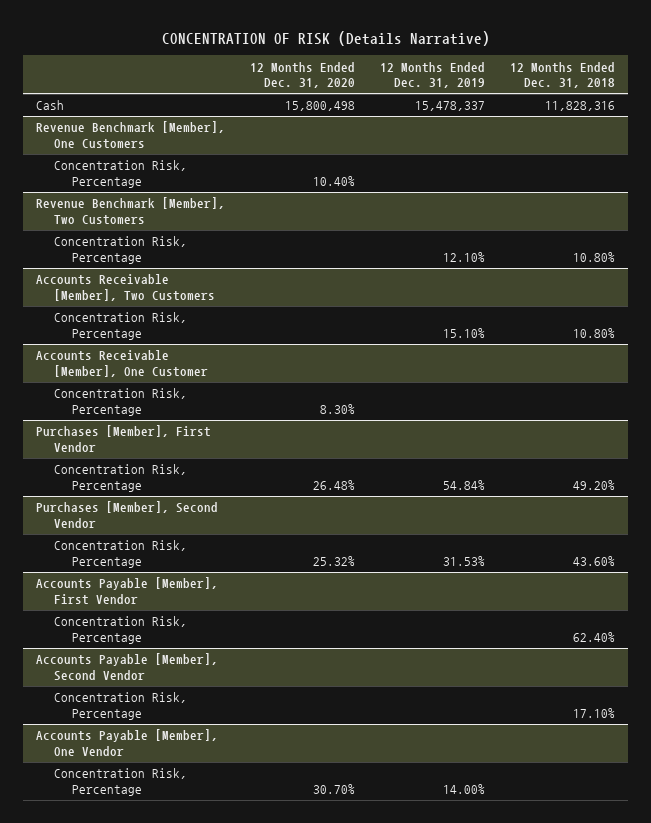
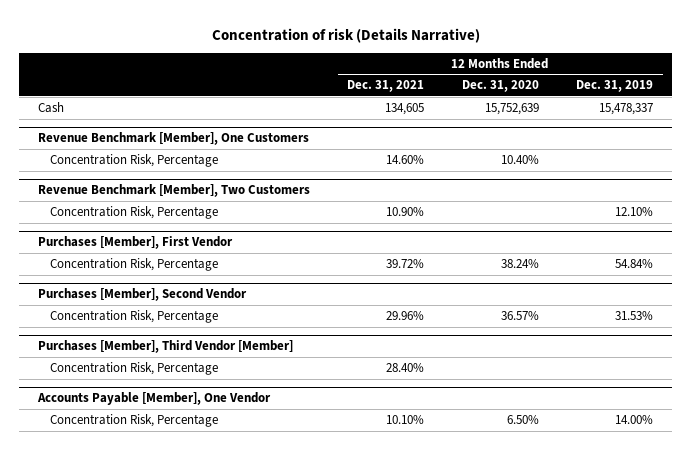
[161,30,490,46] CONCENTRATION OF RISK (Details Narrative) -> [211,27,480,43] Concentration of risk (Details Narrative)
[510,61,616,88] 12 Months Ended Dec. 31, 2018 -> none
none -> [347,80,425,93] Dec. 31, 2021
[284,101,355,112] 15,800,498 -> [484,103,539,116] 15,752,639
[35,274,215,301] Accounts Receivable [Member], Two Customers -> none
[53,312,187,340] Concentration Risk, Percentage -> none
[35,350,208,377] Accounts Receivable [Member], One Customer -> none
[53,388,187,416] Concentration Risk, Percentage -> none
[312,479,355,490] 26.48% -> [500,259,539,269] 38.24%
[35,577,218,605] Accounts Payable [Member], First Vendor -> none
[53,616,187,644] Concentration Risk, Percentage -> none
[35,653,218,681] Accounts Payable [Member], Second Vendor -> none
[312,555,355,566] 25.32% -> [500,311,539,321] 36.57%
none -> [37,340,293,354] Purchases [Member], Third Vendor [Member]
[312,783,355,794] 30.70% -> [506,415,539,425] 6.50%

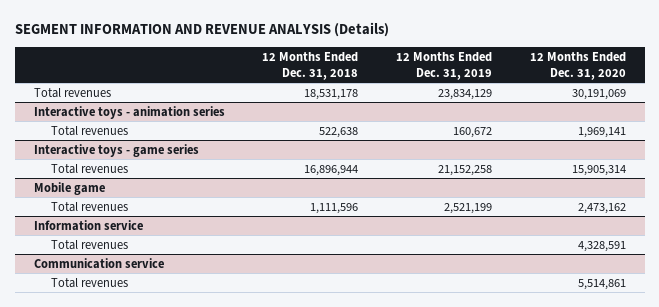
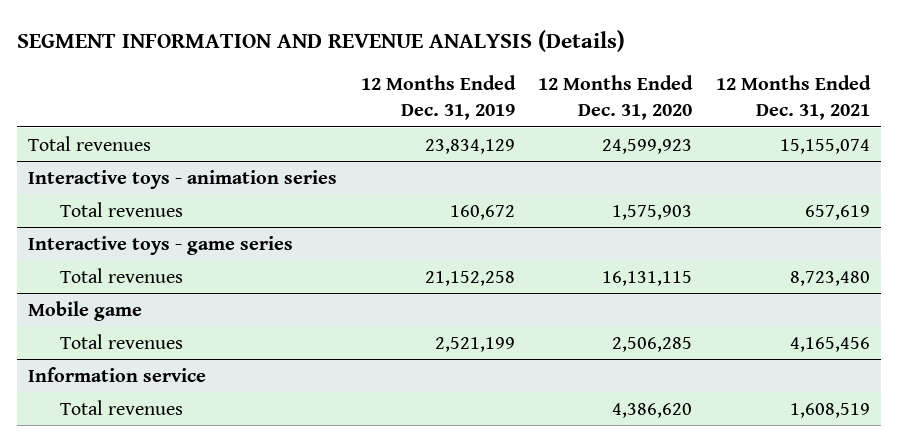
[262,51,359,80] 12 Months Ended Dec. 31, 2018 -> none
none -> [715,75,871,121] 12 Months Ended Dec. 31, 2021
[571,88,626,100] 30,191,069 -> [602,138,693,154] 24,599,923
[577,126,626,138] 1,969,141 -> [612,204,693,220] 1,575,903
[571,164,626,176] 15,905,314 -> [602,270,693,286] 16,131,115
[577,202,626,214] 2,473,162 -> [612,336,693,352] 2,506,285
[33,257,164,269] Communication service -> none
[51,277,129,288] Total revenues -> none
[577,240,626,252] 4,328,591 -> [612,402,693,418] 4,386,620

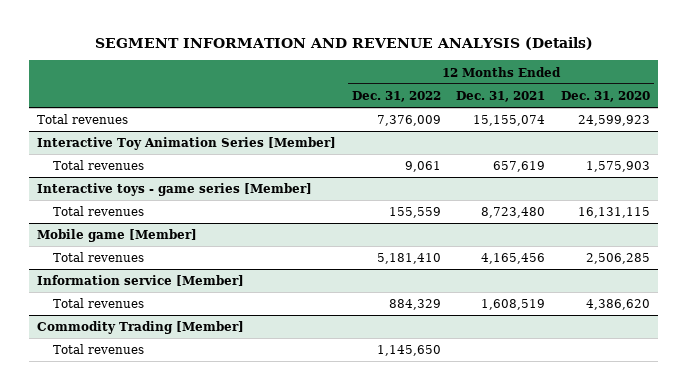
[360,75,516,121] 12 Months Ended Dec. 31, 2019 -> none
none -> [351,91,441,103] Dec. 31, 2022
[28,169,338,189] Interactive toys - animation series -> [37,137,337,151] Interactive Toy Animation Series [Member]
[28,235,294,255] Interactive toys - game series -> [37,183,313,197] Interactive toys - game series [Member]
[28,300,143,321] Mobile game -> [37,229,198,243] Mobile game [Member]
[28,366,207,382] Information service -> [37,275,245,287] Information service [Member]
none -> [37,321,245,335] Commodity Trading [Member]
none -> [52,344,144,355] Total revenues

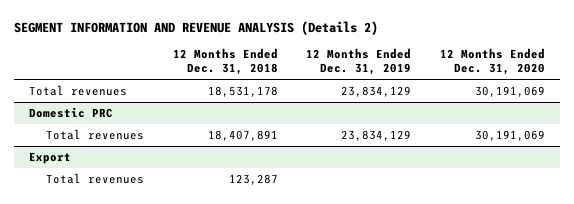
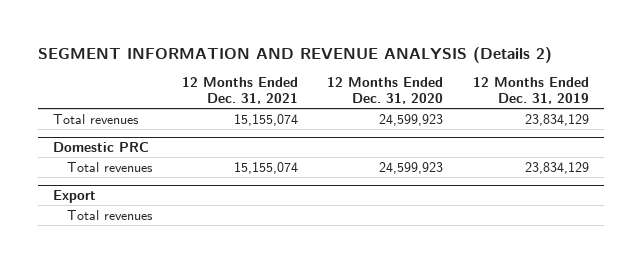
[172,48,278,76] 12 Months Ended Dec. 31, 2018 -> none
none -> [181,76,298,105] 12 Months Ended Dec. 31, 2021
[475,86,546,98] 30,191,069 -> [379,113,444,126] 24,599,923
[475,130,546,142] 30,191,069 -> [379,161,444,174] 24,599,923

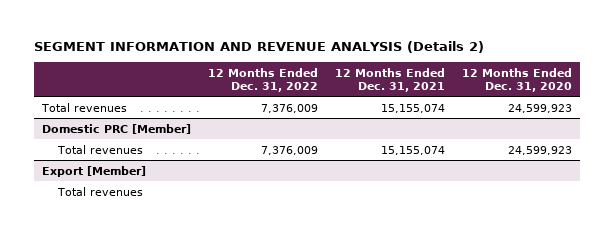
[473,76,590,105] 12 Months Ended Dec. 31, 2019 -> none
none -> [208,67,319,92] 12 Months Ended Dec. 31, 2022
[52,141,149,152] Domestic PRC -> [42,123,192,134] Domestic PRC [Member]
[52,189,96,203] Export -> [42,165,147,177] Export [Member]

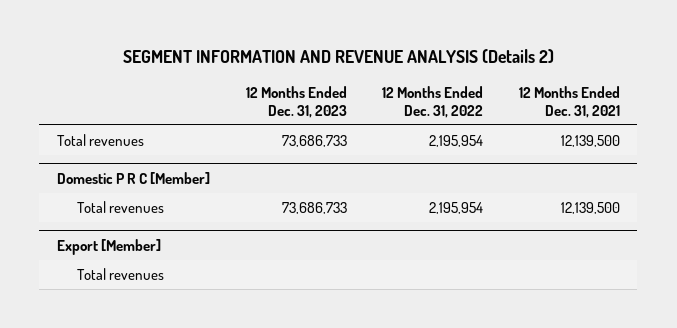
[461,67,572,92] 12 Months Ended Dec. 31, 2020 -> none
none -> [245,85,347,118] 12 Months Ended Dec. 31, 2023
[261,103,319,113] 7,376,009 -> [429,134,484,147] 2,195,954
[380,103,445,113] 15,155,074 -> [560,134,620,147] 12,139,500
[42,123,192,134] Domestic PRC [Member] -> [57,171,211,184] Domestic P R C [Member]
[261,145,319,155] 7,376,009 -> [429,201,484,214] 2,195,954
[380,145,445,155] 15,155,074 -> [560,201,620,214] 12,139,500

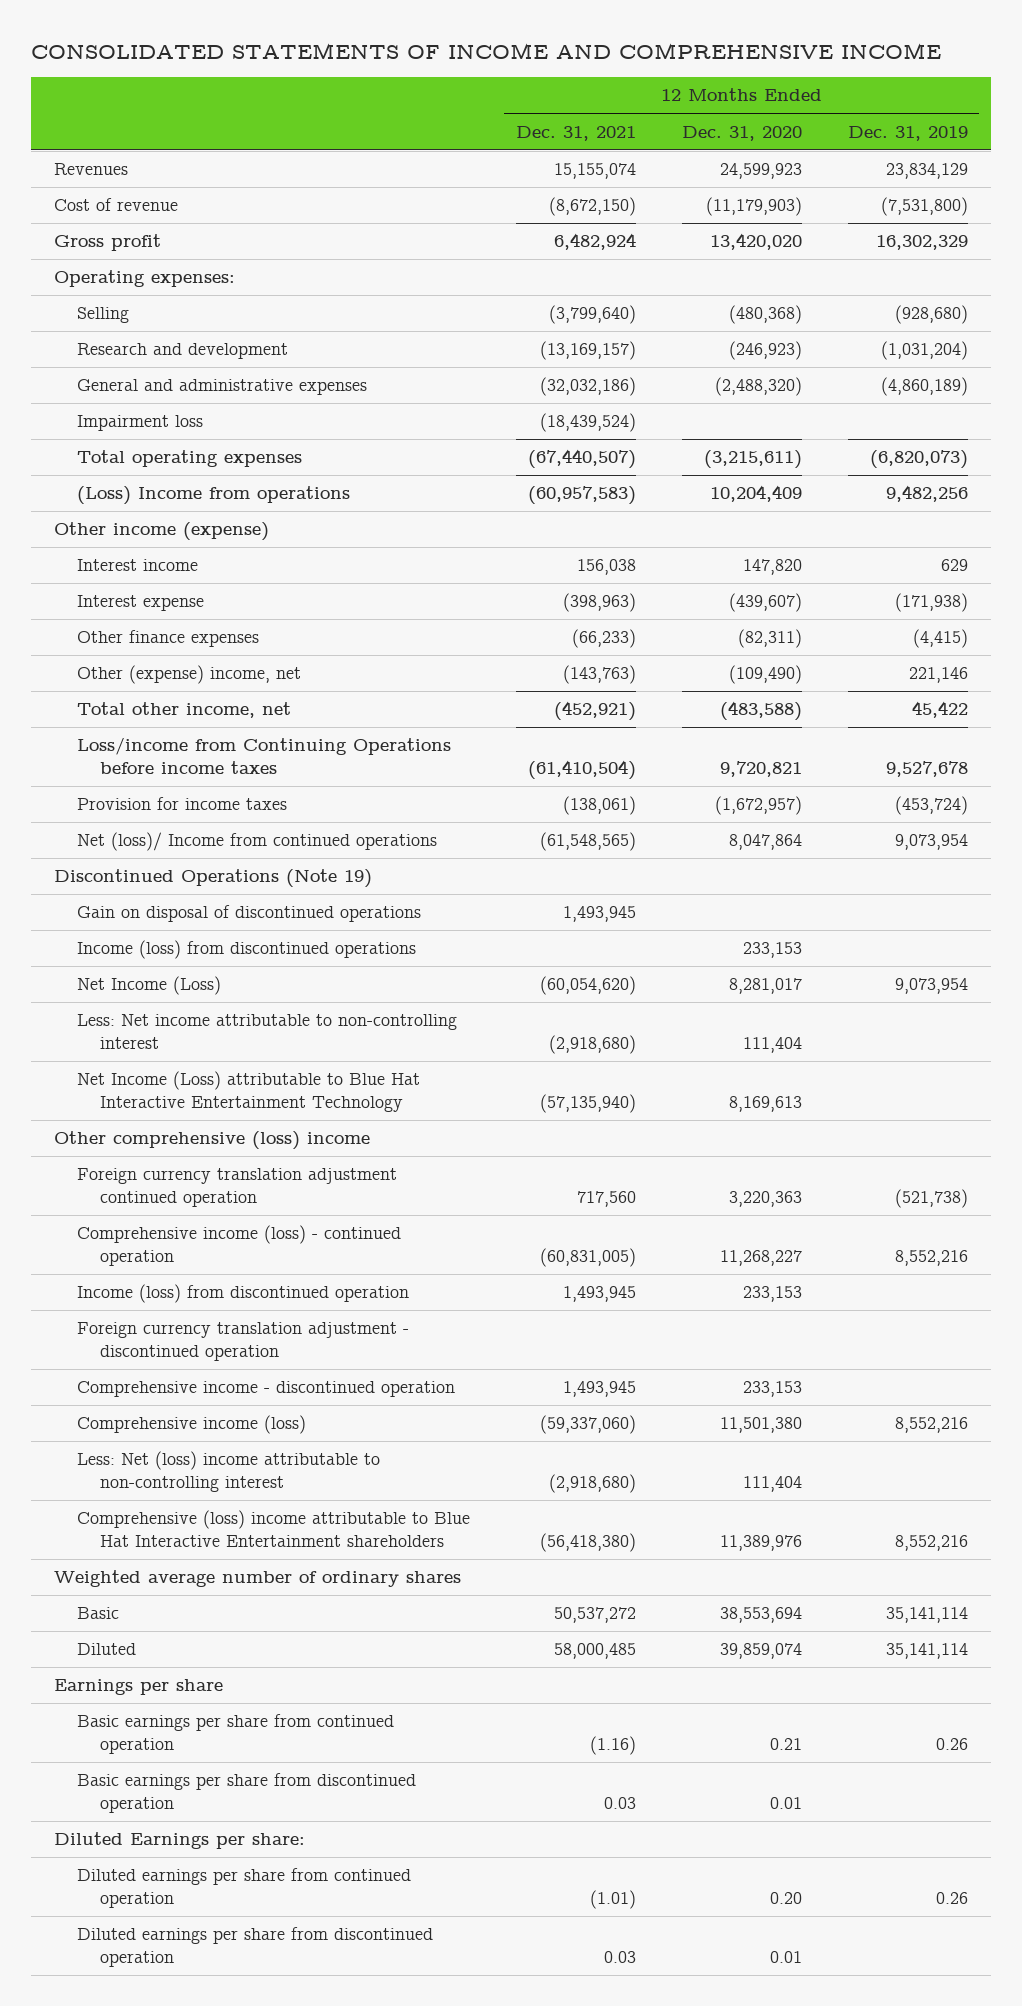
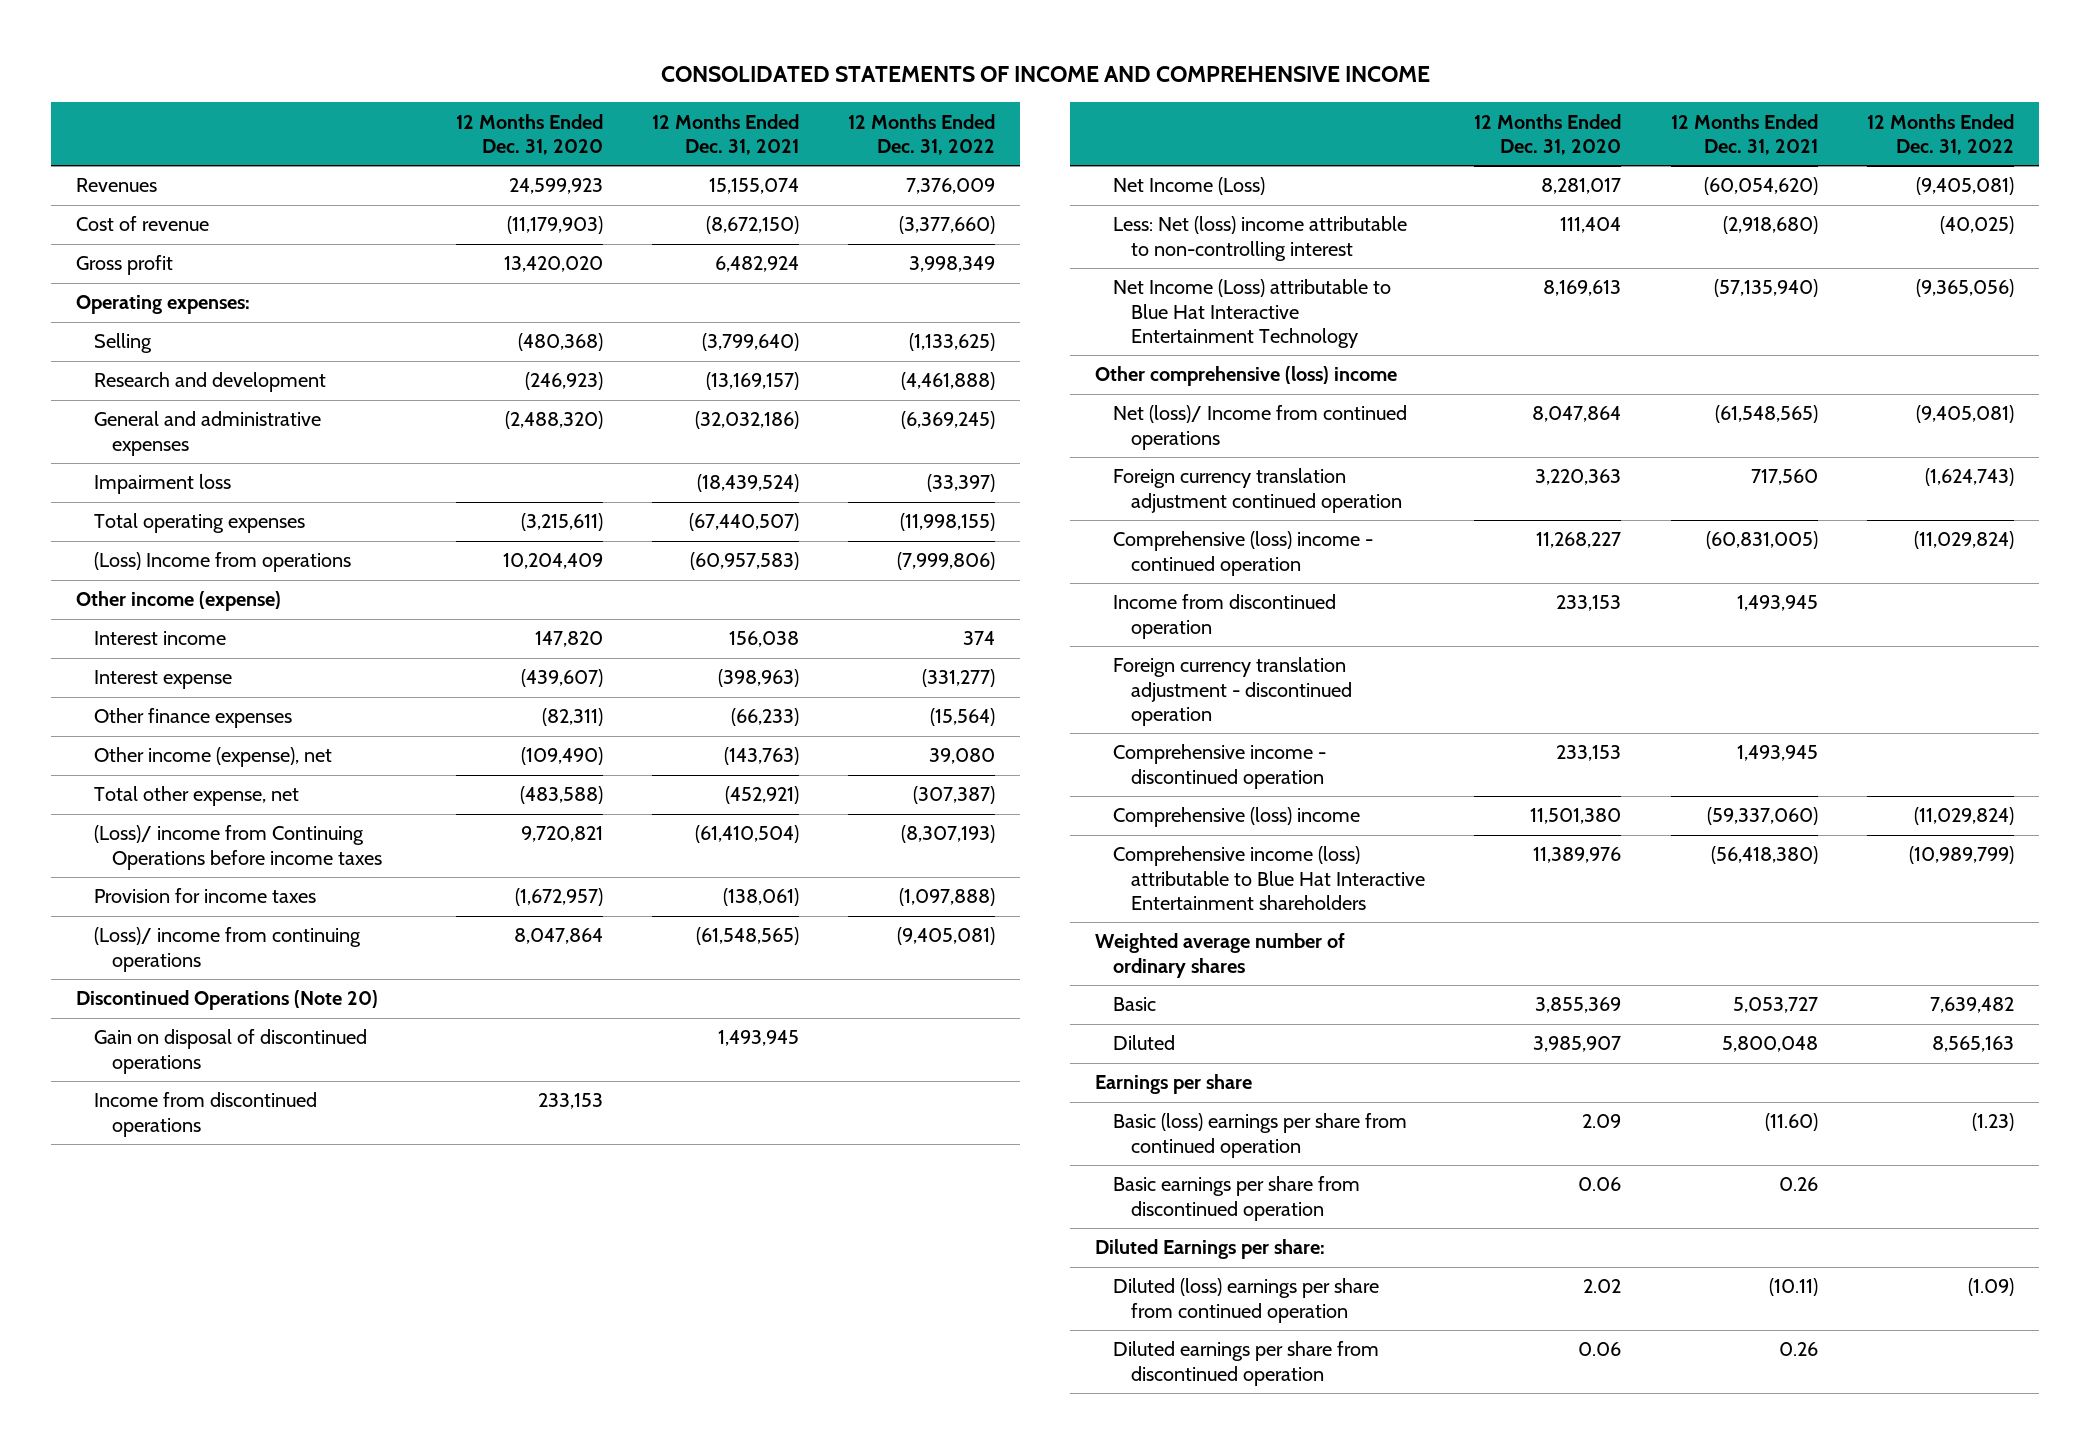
[847,125,968,141] Dec. 31, 2019 -> none
none -> [848,113,996,156] 12 Months Ended Dec. 31, 2022
[77,665,302,685] Other (expense) income, net -> [94,747,333,768] Other income (expense), net
[77,702,292,719] Total other income, net -> [94,786,300,807] Total other expense, net
[77,737,452,775] Loss/income from Continuing Operations before income taxes -> [94,825,383,870] (Loss)/ income from Continuing Operations before income taxes
none -> [94,927,362,972] (Loss)/ income from continuing operations
[54,869,373,889] Discontinued Operations (Note 19) -> [76,990,379,1011] Discontinued Operations (Note 20)
[77,940,417,960] Income (loss) from discontinued operations -> [94,1092,318,1137] Income from discontinued operations
[77,1014,458,1050] Less: Net income attributable to non-controlling interest -> none
[77,1451,381,1493] Less: Net (loss) income attributable to non-controlling interest -> [1112,216,1407,261] Less: Net (loss) income attributable to non-controlling interest
[77,832,438,852] Net (loss)/ Income from continued operations -> [1112,405,1407,450] Net (loss)/ Income from continued operations
[77,1225,402,1267] Comprehensive income (loss) - continued operation -> [1112,531,1373,576] Comprehensive (loss) income - continued operation
[77,1284,410,1304] Income (loss) from discontinued operation -> [1112,594,1336,639] Income from discontinued operation
[77,1415,307,1435] Comprehensive income (loss) -> [1112,807,1360,828] Comprehensive (loss) income
[77,1510,471,1548] Comprehensive (loss) income attributable to Blue Hat Interactive Entertainment shareholders -> [1112,846,1425,910] Comprehensive income (loss) attributable to Blue Hat Interactive Entertainment shareholders
[553,1607,636,1624] 50,537,272 -> [1732,997,1818,1014] 5,053,727
[719,1607,802,1624] 38,553,694 -> [1535,997,1622,1014] 3,855,369
[553,1643,636,1660] 58,000,485 -> [1721,1036,1818,1053] 5,800,048
[719,1643,802,1660] 39,859,074 -> [1533,1036,1622,1053] 3,985,907
[77,1714,395,1755] Basic earnings per share from continued operation -> [1112,1113,1407,1158] Basic (loss) earnings per share from continued operation
[589,1736,636,1756] (1.16) -> [1764,1113,1818,1132] (11.60)
[769,1738,802,1751] 0.21 -> [1582,1114,1622,1129] 2.09
[603,1797,636,1810] 0.03 -> [1778,1177,1818,1192] 0.26
[769,1797,802,1810] 0.01 -> [1578,1177,1622,1192] 0.06
[77,1868,412,1909] Diluted earnings per share from continued operation -> [1112,1278,1379,1323] Diluted (loss) earnings per share from continued operation
[589,1890,636,1910] (1.01) -> [1768,1278,1818,1297] (10.11)
[769,1892,802,1905] 0.20 -> [1583,1279,1622,1294] 2.02
[603,1951,636,1964] 0.03 -> [1778,1342,1818,1357] 0.26
[769,1951,802,1964] 0.01 -> [1578,1342,1622,1357] 0.06

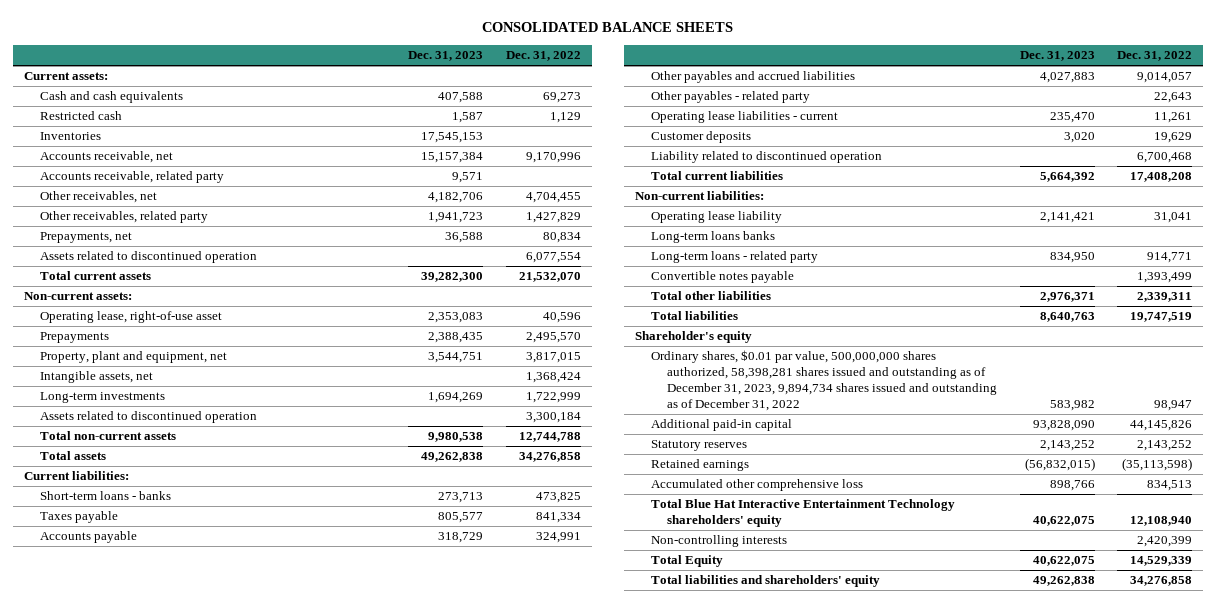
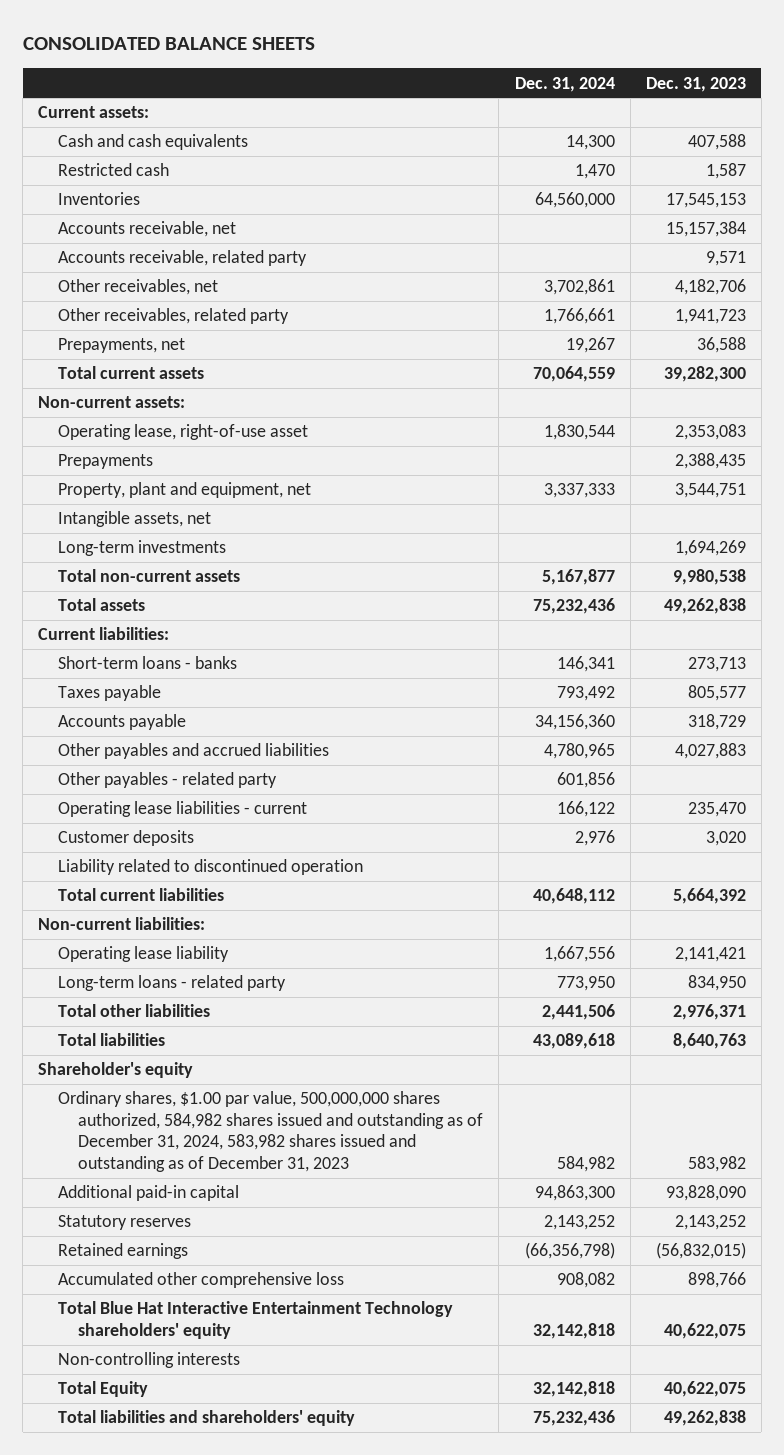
[505,51,581,62] Dec. 31, 2022 -> none
none -> [514,76,615,92] Dec. 31, 2024
[39,251,257,264] Assets related to discontinued operation -> none
[39,411,257,424] Assets related to discontinued operation -> none
[651,231,776,244] Long-term loans banks -> none
[651,271,795,284] Convertible notes payable -> none
[651,350,998,411] Ordinary shares, $0.01 par value, 500,000,000 shares authorized, 58,398,281 shares issued and outstanding as of December 31, 2023, 9,894,734 shares issued and outstanding as of December 31, 2022 -> [58,1091,484,1172] Ordinary shares, $1.00 par value, 500,000,000 shares authorized, 584,982 shares issued and outstanding as of December 31, 2024, 583,982 shares issued and outstanding as of December 31, 2023

